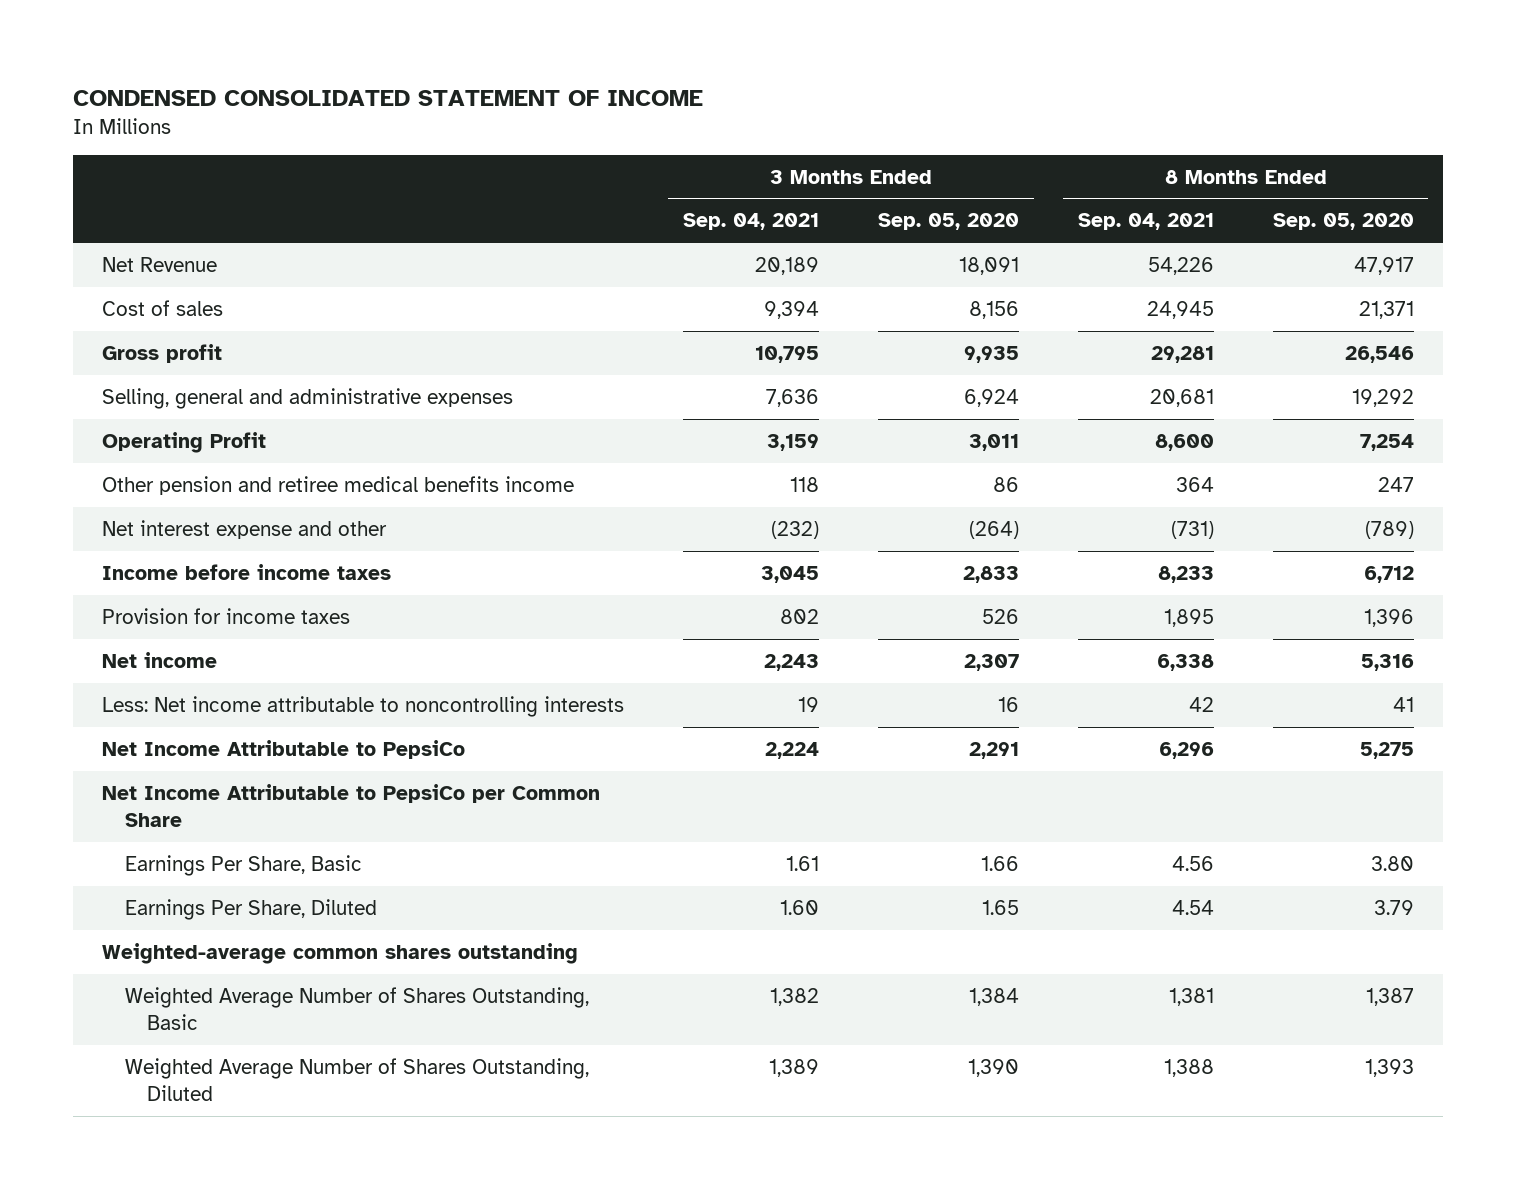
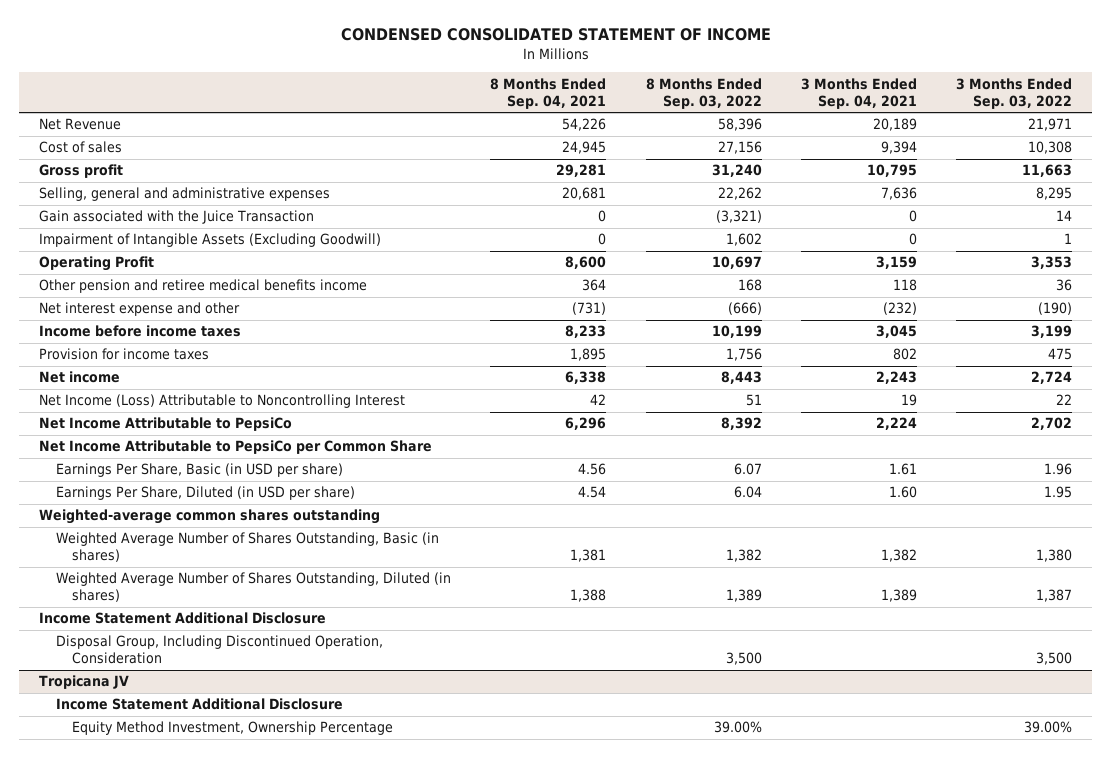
[877,213,1019,231] Sep. 05, 2020 -> none
[1272,213,1414,231] Sep. 05, 2020 -> none
none -> [645,77,762,109] 8 Months Ended Sep. 03, 2022
none -> [956,77,1073,109] 3 Months Ended Sep. 03, 2022
none -> [39,210,315,225] Gain associated with the Juice Transaction
none -> [39,233,382,248] Impairment of Intangible Assets (Excluding Goodwill)
[102,695,625,717] Less: Net income attributable to noncontrolling interests -> [39,394,406,409] Net Income (Loss) Attributable to Noncontrolling Interest
[124,854,362,876] Earnings Per Share, Basic -> [55,463,343,478] Earnings Per Share, Basic (in USD per share)
[124,898,377,920] Earnings Per Share, Diluted -> [55,486,355,501] Earnings Per Share, Diluted (in USD per share)
[124,986,589,1031] Weighted Average Number of Shares Outstanding, Basic -> [55,532,439,563] Weighted Average Number of Shares Outstanding, Basic (in shares)
[124,1057,589,1102] Weighted Average Number of Shares Outstanding, Diluted -> [55,572,451,603] Weighted Average Number of Shares Outstanding, Diluted (in shares)
none -> [39,612,327,625] Income Statement Additional Disclosure
none -> [55,635,383,665] Disposal Group, Including Discontinued Operation, Consideration
none -> [39,675,130,690] Tropicana JV
none -> [55,698,343,711] Income Statement Additional Disclosure
none -> [72,721,394,736] Equity Method Investment, Ownership Percentage

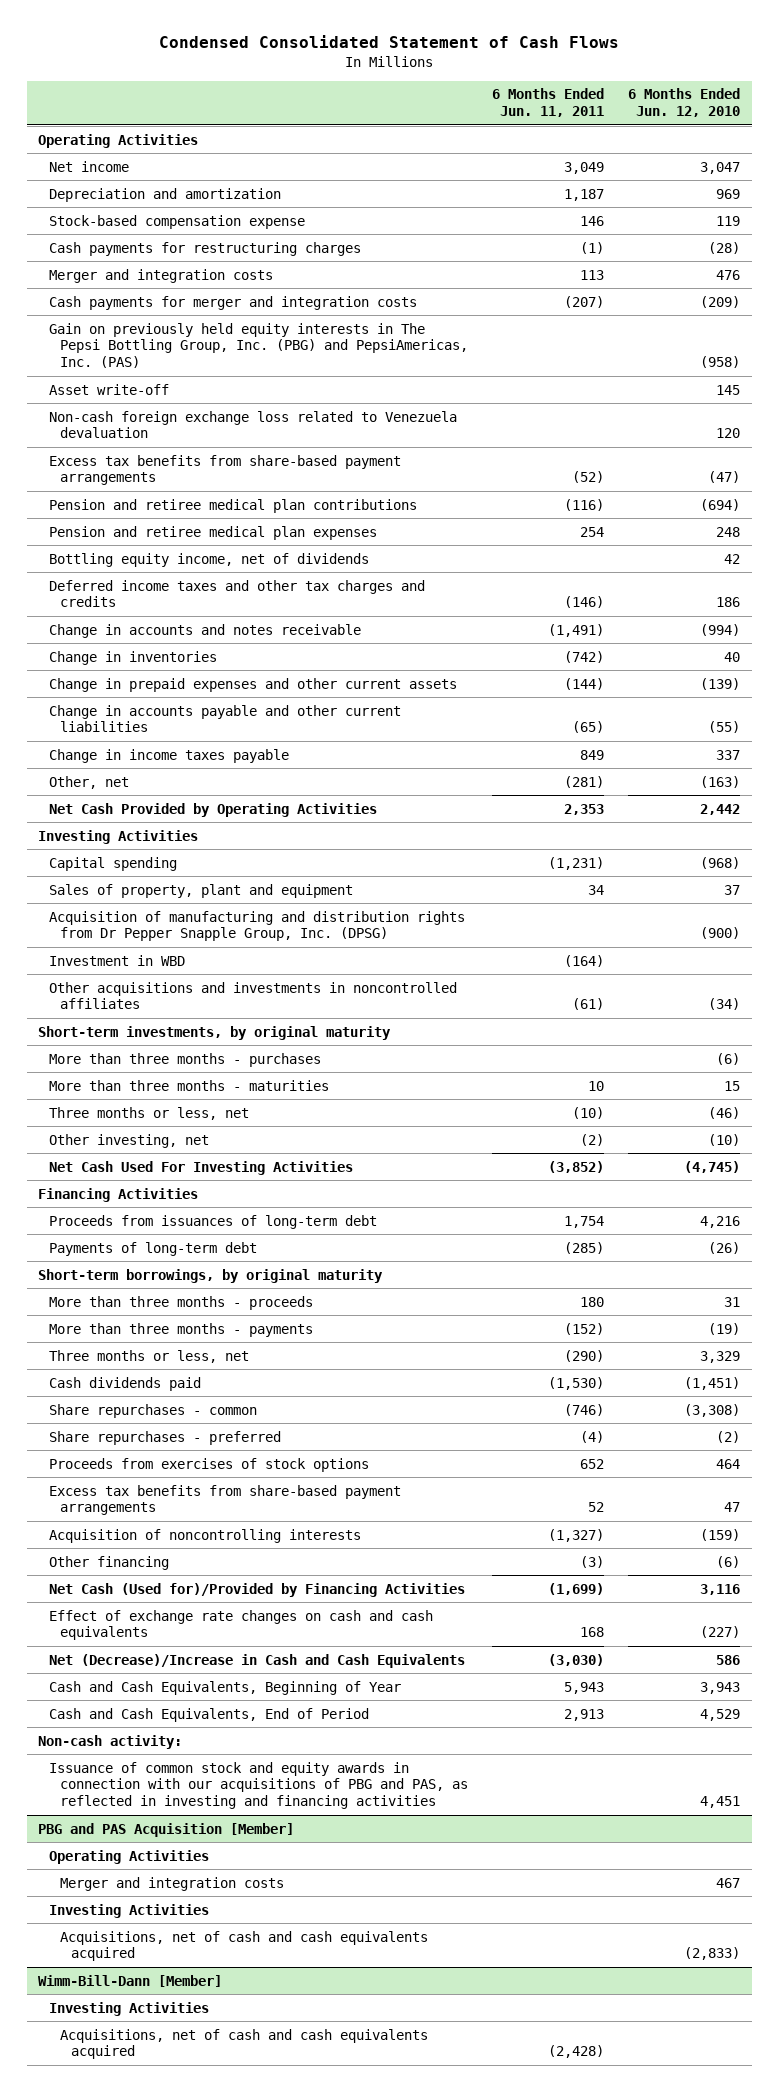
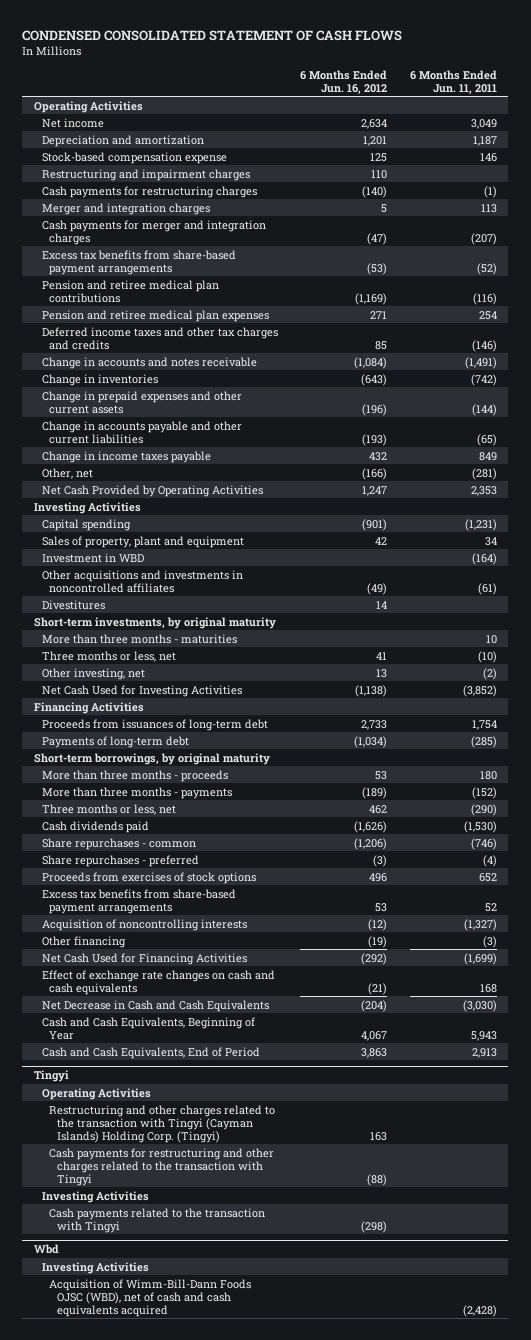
[159,35,620,49] Condensed Consolidated Statement of Cash Flows -> [22,29,403,41] CONDENSED CONSOLIDATED STATEMENT OF CASH FLOWS
[627,88,740,118] 6 Months Ended Jun. 12, 2010 -> none
none -> [300,69,388,94] 6 Months Ended Jun. 16, 2012
none -> [41,168,250,181] Restructuring and impairment charges
[49,322,469,368] Gain on previously held equity interests in The Pepsi Bottling Group, Inc. (PBG) and PepsiAmericas, Inc. (PAS) -> none
[49,383,170,395] Asset write-off -> none
[49,410,458,439] Non-cash foreign exchange loss related to Venezuela devaluation -> none
[49,268,274,283] Merger and integration costs -> [41,202,210,215] Merger and integration charges
[49,295,418,310] Cash payments for merger and integration costs -> [41,219,266,245] Cash payments for merger and integration charges
[49,552,370,567] Bottling equity income, net of dividends -> none
[49,910,466,942] Acquisition of manufacturing and distribution rights from Dr Pepper Snapple Group, Inc. (DPSG) -> none
none -> [41,599,105,610] Divestitures
[49,1052,322,1067] More than three months - purchases -> none
[49,1160,354,1175] Net Cash Used For Investing Activities -> [41,684,242,697] Net Cash Used for Investing Activities
[49,1582,466,1597] Net Cash (Used for)/Provided by Financing Activities -> [41,952,247,965] Net Cash Used for Financing Activities
[49,1653,466,1668] Net (Decrease)/Increase in Cash and Cash Equivalents -> [41,999,269,1012] Net Decrease in Cash and Cash Equivalents
[38,1734,183,1749] Non-cash activity: -> none
[49,1761,469,1809] Issuance of common stock and equity awards in connection with our acquisitions of PBG and PAS, as reflected in investing and financing activities -> none
[38,1822,295,1837] PBG and PAS Acquisition [Member] -> none
none -> [33,1070,69,1083] Tingyi
[60,1876,285,1891] Merger and integration costs -> none
none -> [49,1104,276,1143] Restructuring and other charges related to the transaction with Tingyi (Cayman Islands) Holding Corp. (Tingyi)
none -> [49,1147,275,1186] Cash payments for restructuring and other charges related to the transaction with Tingyi
[60,1930,429,1962] Acquisitions, net of cash and cash equivalents acquired -> none
[38,1974,223,1987] Wimm-Bill-Dann [Member] -> none
none -> [49,1207,266,1233] Cash payments related to the transaction with Tingyi
none -> [33,1244,59,1255] Wbd
[60,2028,429,2060] Acquisitions, net of cash and cash equivalents acquired -> [49,1278,252,1317] Acquisition of Wimm-Bill-Dann Foods OJSC (WBD), net of cash and cash equivalents acquired

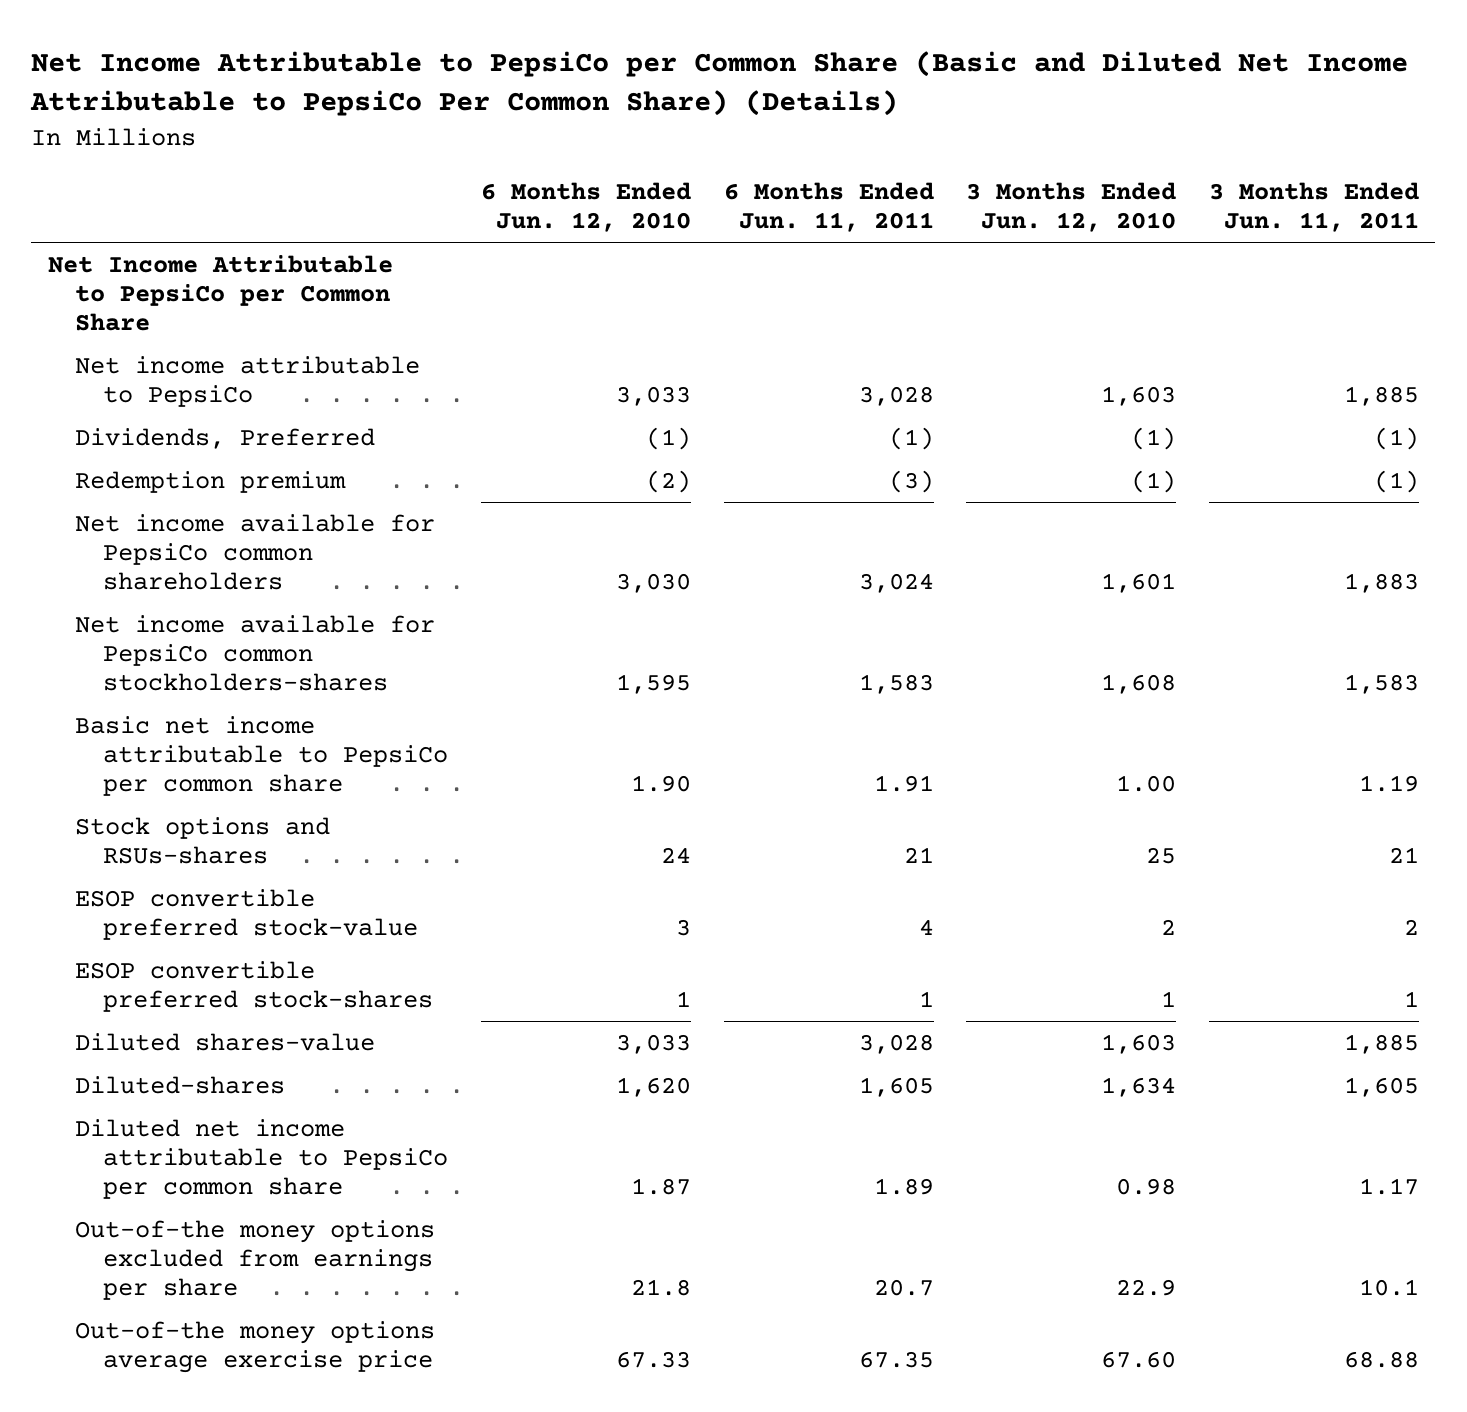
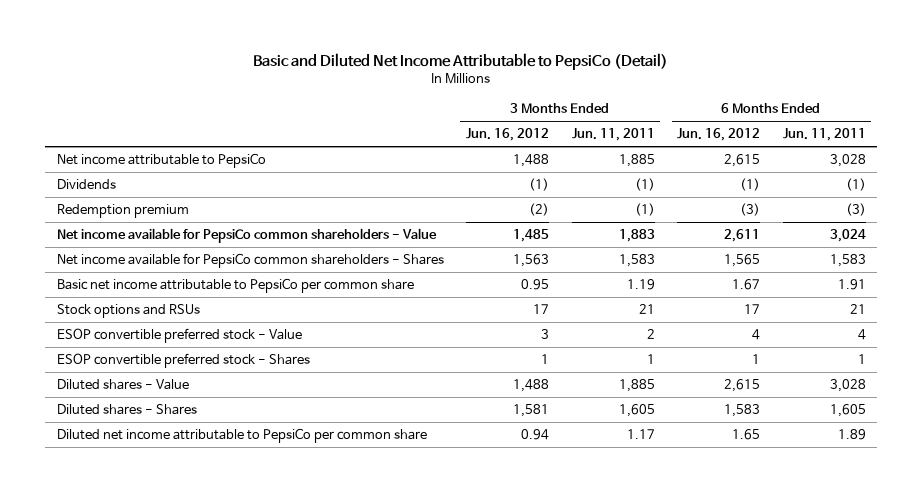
[30,50,1409,117] Net Income Attributable to PepsiCo per Common Share (Basic and Diluted Net Income Attributable to PepsiCo Per Common Share) (Details) -> [253,52,669,70] Basic and Diluted Net Income Attributable to PepsiCo (Detail)
[480,181,691,233] 6 Months Ended Jun. 12, 2010 -> none
[966,181,1177,233] 3 Months Ended Jun. 12, 2010 -> none
none -> [466,128,550,142] Jun. 16, 2012
none -> [677,128,761,142] Jun. 16, 2012
[47,254,393,332] Net Income Attributable to PepsiCo per Common Share -> none
[75,427,376,449] Dividends, Preferred -> [56,179,116,190] Dividends
[75,513,436,591] Net income available for PepsiCo common shareholders -> [56,228,437,244] Net income available for PepsiCo common shareholders - Value
[75,614,436,692] Net income available for PepsiCo common stockholders-shares -> [56,253,444,269] Net income available for PepsiCo common shareholders - Shares
[75,816,331,865] Stock options and RSUs-shares -> [56,304,200,319] Stock options and RSUs
[75,888,419,941] ESOP convertible preferred stock-value -> [56,328,302,344] ESOP convertible preferred stock - Value
[75,960,434,1013] ESOP convertible preferred stock-shares -> [56,353,310,369] ESOP convertible preferred stock - Shares
[75,1032,376,1051] Diluted shares-value -> [56,379,189,391] Diluted shares - Value
[75,1075,286,1094] Diluted-shares -> [56,404,197,416] Diluted shares - Shares
[75,1219,436,1301] Out-of-the money options excluded from earnings per share -> none
[75,1320,436,1374] Out-of-the money options average exercise price -> none

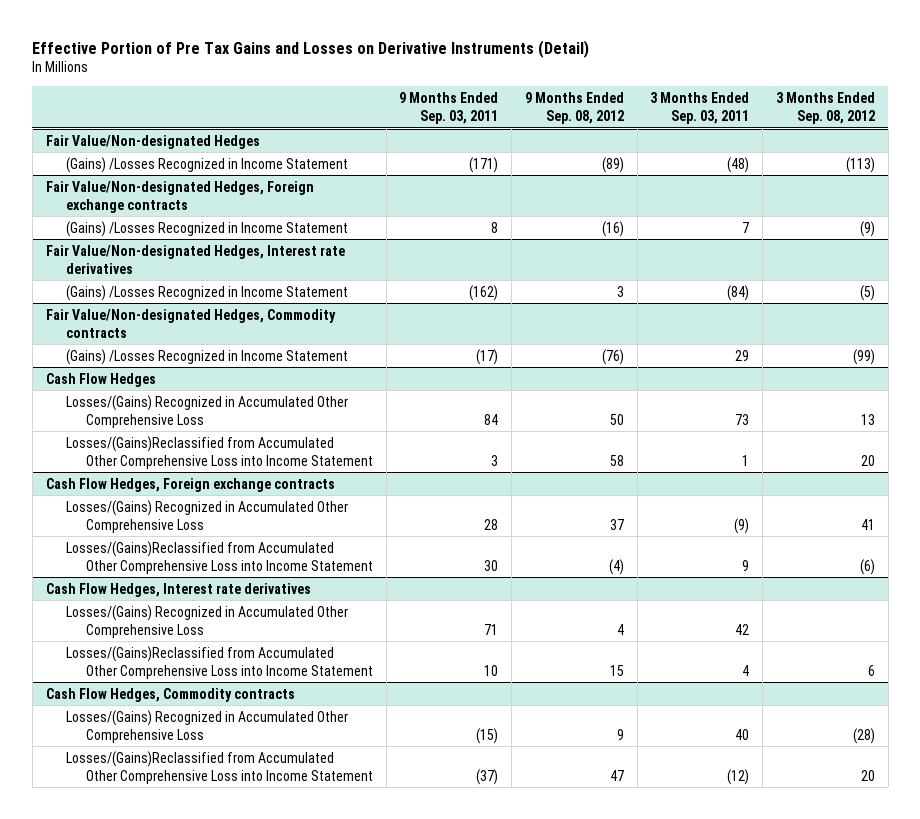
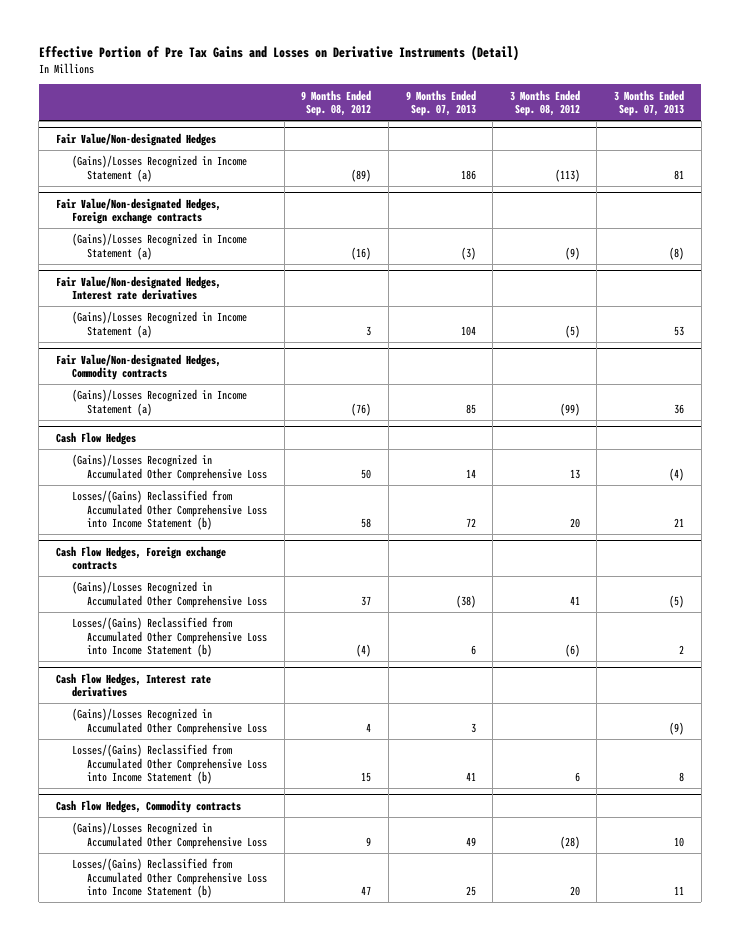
[399,91,499,124] 9 Months Ended Sep. 03, 2011 -> none
[650,91,750,124] 3 Months Ended Sep. 03, 2011 -> none
none -> [405,89,476,117] 9 Months Ended Sep. 07, 2013
none -> [613,89,684,117] 3 Months Ended Sep. 07, 2013
[65,156,348,173] (Gains) /Losses Recognized in Income Statement -> [71,155,247,182] (Gains)/Losses Recognized in Income Statement (a)
[65,220,348,237] (Gains) /Losses Recognized in Income Statement -> [71,233,247,260] (Gains)/Losses Recognized in Income Statement (a)
[65,284,348,301] (Gains) /Losses Recognized in Income Statement -> [71,311,247,338] (Gains)/Losses Recognized in Income Statement (a)
[65,348,348,365] (Gains) /Losses Recognized in Income Statement -> [71,389,247,416] (Gains)/Losses Recognized in Income Statement (a)
[65,394,348,428] Losses/(Gains) Recognized in Accumulated Other Comprehensive Loss -> [71,454,268,481] (Gains)/Losses Recognized in Accumulated Other Comprehensive Loss
[65,435,373,469] Losses/(Gains)Reclassified from Accumulated Other Comprehensive Loss into Income Statement -> [71,490,268,531] Losses/(Gains) Reclassified from Accumulated Other Comprehensive Loss into Income Statement (b)
[65,499,348,533] Losses/(Gains) Recognized in Accumulated Other Comprehensive Loss -> [71,581,268,608] (Gains)/Losses Recognized in Accumulated Other Comprehensive Loss
[65,540,373,574] Losses/(Gains)Reclassified from Accumulated Other Comprehensive Loss into Income Statement -> [71,617,268,658] Losses/(Gains) Reclassified from Accumulated Other Comprehensive Loss into Income Statement (b)
[65,604,348,638] Losses/(Gains) Recognized in Accumulated Other Comprehensive Loss -> [71,708,268,735] (Gains)/Losses Recognized in Accumulated Other Comprehensive Loss
[65,645,373,679] Losses/(Gains)Reclassified from Accumulated Other Comprehensive Loss into Income Statement -> [71,744,268,785] Losses/(Gains) Reclassified from Accumulated Other Comprehensive Loss into Income Statement (b)
[65,709,348,743] Losses/(Gains) Recognized in Accumulated Other Comprehensive Loss -> [71,822,268,849] (Gains)/Losses Recognized in Accumulated Other Comprehensive Loss
[65,750,373,784] Losses/(Gains)Reclassified from Accumulated Other Comprehensive Loss into Income Statement -> [71,858,268,899] Losses/(Gains) Reclassified from Accumulated Other Comprehensive Loss into Income Statement (b)

